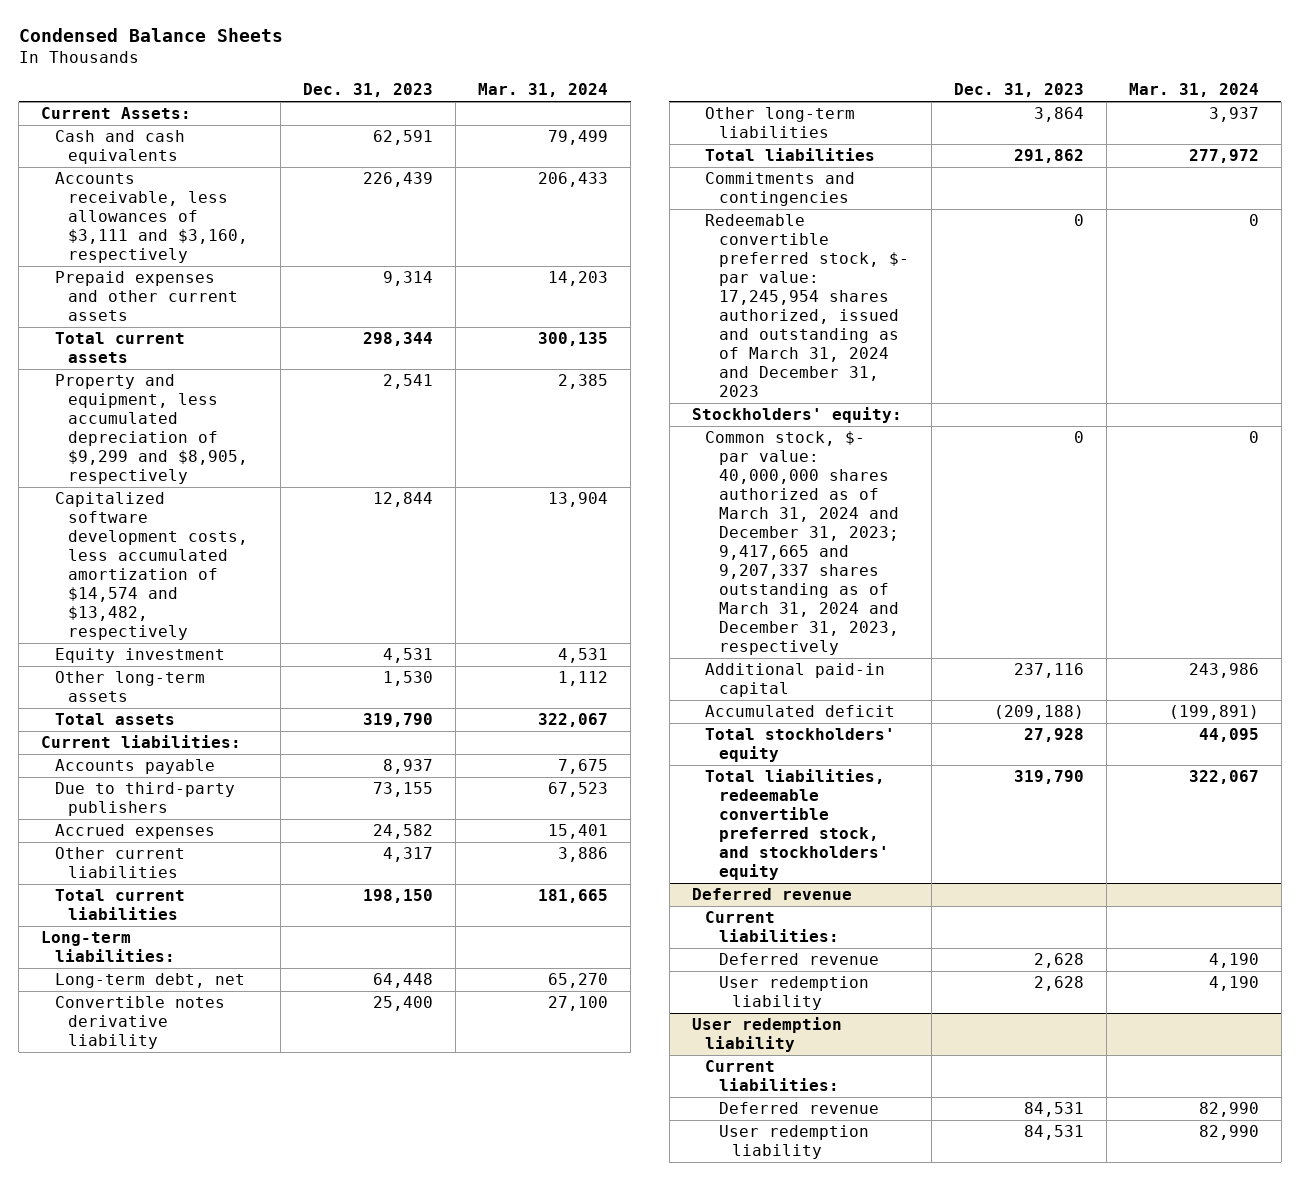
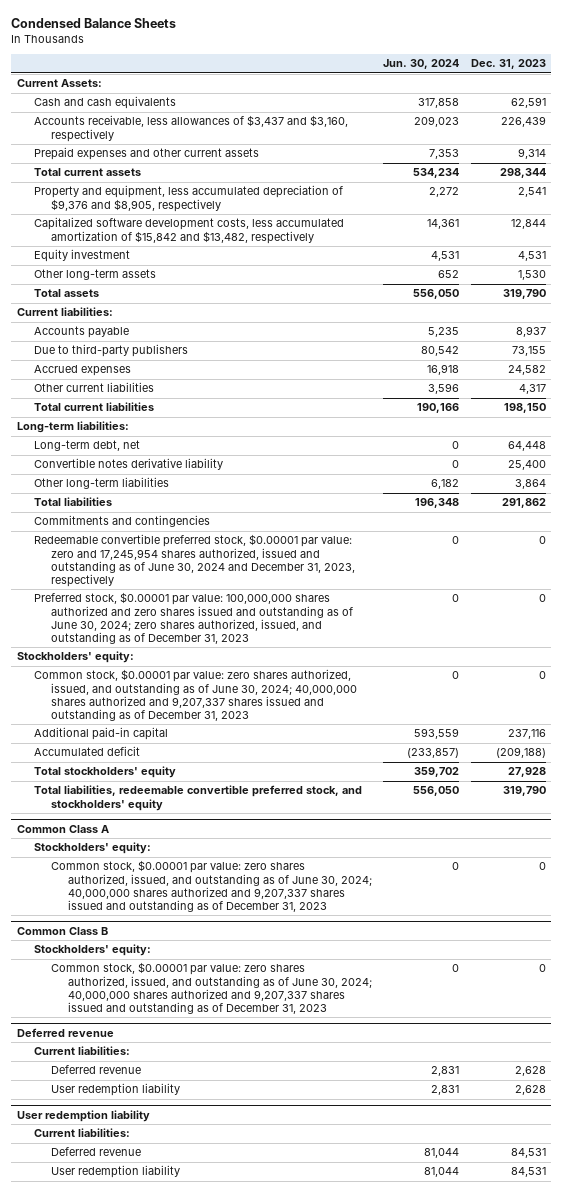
[478,83,609,98] Mar. 31, 2024 -> none
none -> [383,59,460,70] Jun. 30, 2024
[54,171,248,263] Accounts receivable, less allowances of $3,111 and $3,160, respectively -> [33,115,348,142] Accounts receivable, less allowances of $3,437 and $3,160, respectively
[54,373,248,484] Property and equipment, less accumulated depreciation of $9,299 and $8,905, respectively -> [33,185,343,212] Property and equipment, less accumulated depreciation of $9,376 and $8,905, respectively
[54,491,248,640] Capitalized software development costs, less accumulated amortization of $14,574 and $13,482, respectively -> [33,217,344,244] Capitalized software development costs, less accumulated amortization of $15,842 and $13,482, respectively
[705,213,909,397] Redeemable convertible preferred stock, $- par value: 17,245,954 shares authorized, issued and outstanding as of March 31, 2024 and December 31, 2023 -> [33,534,355,588] Redeemable convertible preferred stock, $0.00001 par value: zero and 17,245,954 shares authorized, issued and outstanding as of June 30, 2024 and December 31, 2023, respectively
none -> [33,592,353,645] Preferred stock, $0.00001 par value: 100,000,000 shares authorized and zero shares issued and outstanding as of June 30, 2024; zero shares authorized, issued, and outstanding as of December 31, 2023
[705,430,899,655] Common stock, $- par value: 40,000,000 shares authorized as of March 31, 2024 and December 31, 2023; 9,417,665 and 9,207,337 shares outstanding as of March 31, 2024 and December 31, 2023, respectively -> [33,669,357,722] Common stock, $0.00001 par value: zero shares authorized, issued, and outstanding as of June 30, 2024; 40,000,000 shares authorized and 9,207,337 shares issued and outstanding as of December 31, 2023
none -> [17,824,110,833] Common Class A
none -> [33,842,151,855] Stockholders' equity:
none -> [50,860,372,913] Common stock, $0.00001 par value: zero shares authorized, issued, and outstanding as of June 30, 2024; 40,000,000 shares authorized and 9,207,337 shares issued and outstanding as of December 31, 2023
none -> [17,926,109,935] Common Class B
none -> [33,944,151,957] Stockholders' equity:
none -> [50,962,372,1015] Common stock, $0.00001 par value: zero shares authorized, issued, and outstanding as of June 30, 2024; 40,000,000 shares authorized and 9,207,337 shares issued and outstanding as of December 31, 2023

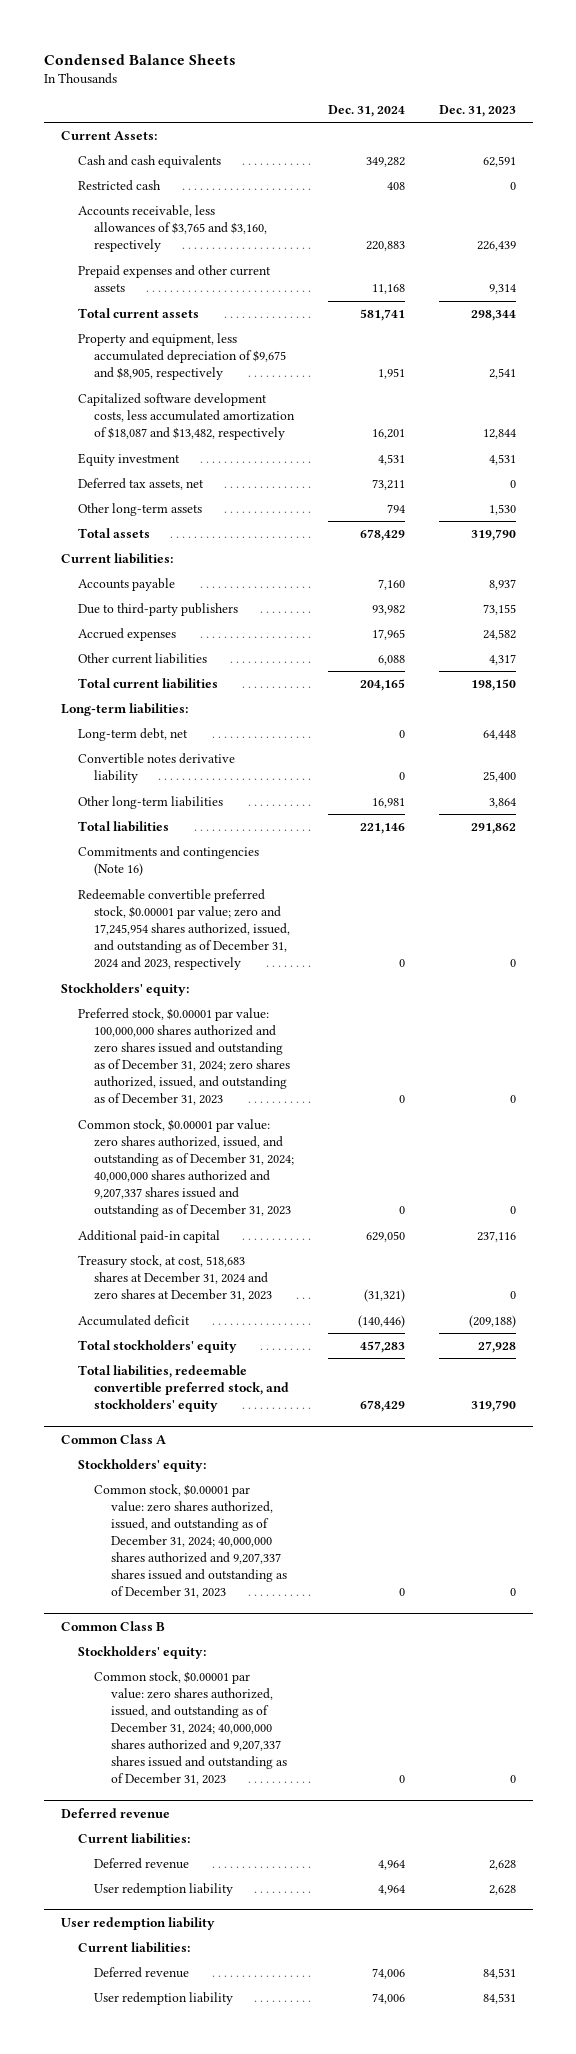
[383,59,460,70] Jun. 30, 2024 -> none
none -> [328,104,406,117] Dec. 31, 2024
none -> [77,180,161,192] Restricted cash
[33,115,348,142] Accounts receivable, less allowances of $3,437 and $3,160, respectively -> [77,205,268,253] Accounts receivable, less allowances of $3,765 and $3,160, respectively
[33,185,343,212] Property and equipment, less accumulated depreciation of $9,376 and $8,905, respectively -> [77,333,287,381] Property and equipment, less accumulated depreciation of $9,675 and $8,905, respectively
[33,217,344,244] Capitalized software development costs, less accumulated amortization of $15,842 and $13,482, respectively -> [77,393,296,441] Capitalized software development costs, less accumulated amortization of $18,087 and $13,482, respectively
none -> [77,478,204,491] Deferred tax assets, net
[33,592,353,645] Preferred stock, $0.00001 par value: 100,000,000 shares authorized and zero shares issued and outstanding as of June 30, 2024; zero shares authorized, issued, and outstanding as of December 31, 2023 -> none
[33,515,210,528] Commitments and contingencies -> [77,846,259,877] Commitments and contingencies (Note 16)
[33,534,355,588] Redeemable convertible preferred stock, $0.00001 par value: zero and 17,245,954 shares authorized, issued and outstanding as of June 30, 2024 and December 31, 2023, respectively -> [77,889,291,971] Redeemable convertible preferred stock, $0.00001 par value; zero and 17,245,954 shares authorized, issued, and outstanding as of December 31, 2024 and 2023, respectively
none -> [77,1008,291,1106] Preferred stock, $0.00001 par value: 100,000,000 shares authorized and zero shares issued and outstanding as of December 31, 2024; zero shares authorized, issued, and outstanding as of December 31, 2023
[33,669,357,722] Common stock, $0.00001 par value: zero shares authorized, issued, and outstanding as of June 30, 2024; 40,000,000 shares authorized and 9,207,337 shares issued and outstanding as of December 31, 2023 -> [77,1119,295,1218] Common stock, $0.00001 par value: zero shares authorized, issued, and outstanding as of December 31, 2024; 40,000,000 shares authorized and 9,207,337 shares issued and outstanding as of December 31, 2023
none -> [77,1255,273,1302] Treasury stock, at cost, 518,683 shares at December 31, 2024 and zero shares at December 31, 2023
[50,860,372,913] Common stock, $0.00001 par value: zero shares authorized, issued, and outstanding as of June 30, 2024; 40,000,000 shares authorized and 9,207,337 shares issued and outstanding as of December 31, 2023 -> [94,1484,288,1599] Common stock, $0.00001 par value: zero shares authorized, issued, and outstanding as of December 31, 2024; 40,000,000 shares authorized and 9,207,337 shares issued and outstanding as of December 31, 2023
[50,962,372,1015] Common stock, $0.00001 par value: zero shares authorized, issued, and outstanding as of June 30, 2024; 40,000,000 shares authorized and 9,207,337 shares issued and outstanding as of December 31, 2023 -> [94,1671,288,1786] Common stock, $0.00001 par value: zero shares authorized, issued, and outstanding as of December 31, 2024; 40,000,000 shares authorized and 9,207,337 shares issued and outstanding as of December 31, 2023

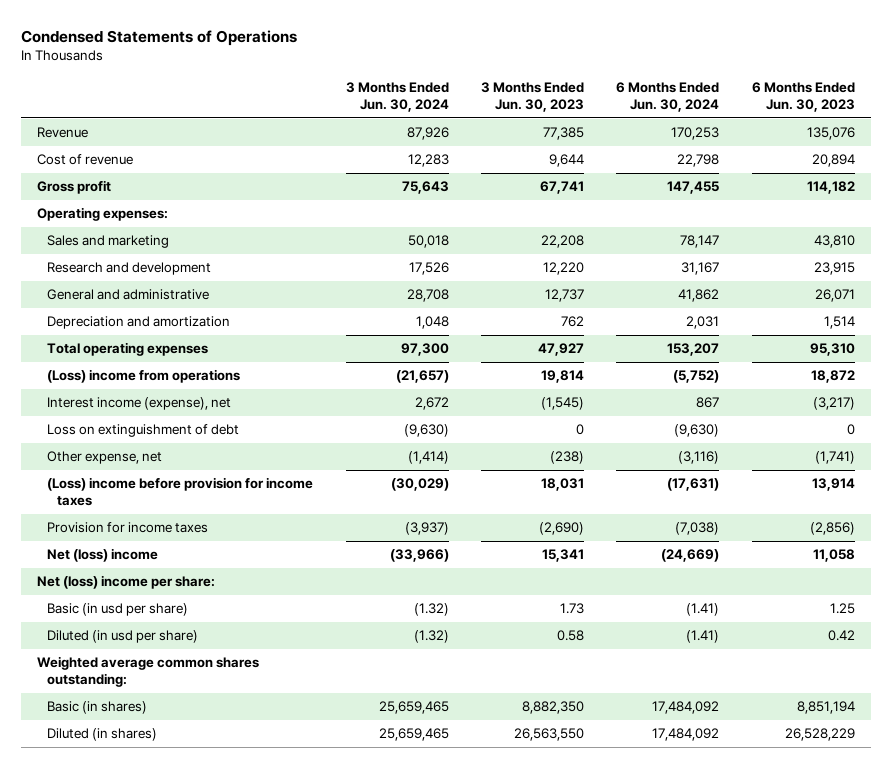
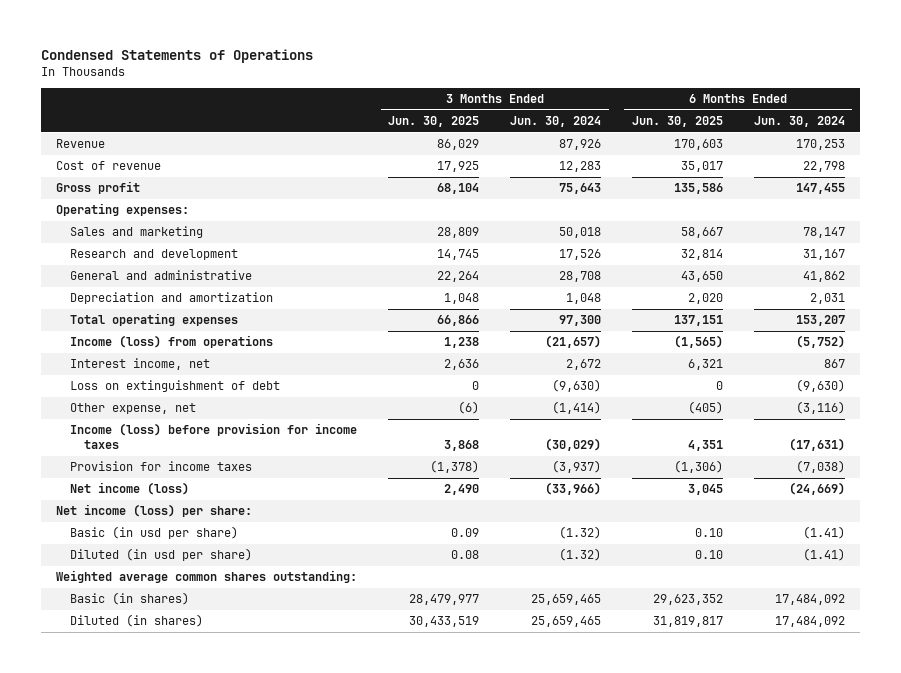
[481,81,585,112] 3 Months Ended Jun. 30, 2023 -> none
[751,81,855,112] 6 Months Ended Jun. 30, 2023 -> none
none -> [388,115,480,127] Jun. 30, 2025
none -> [631,115,723,127] Jun. 30, 2025
[47,369,241,384] (Loss) income from operations -> [69,335,273,349] Income (loss) from operations
[47,397,232,411] Interest income (expense), net -> [69,358,210,371] Interest income, net
[47,477,314,507] (Loss) income before provision for income taxes -> [69,423,357,450] Income (loss) before provision for income taxes
[47,548,159,563] Net (loss) income -> [69,482,189,496] Net income (loss)
[37,575,216,590] Net (loss) income per share: -> [56,504,253,518] Net income (loss) per share:

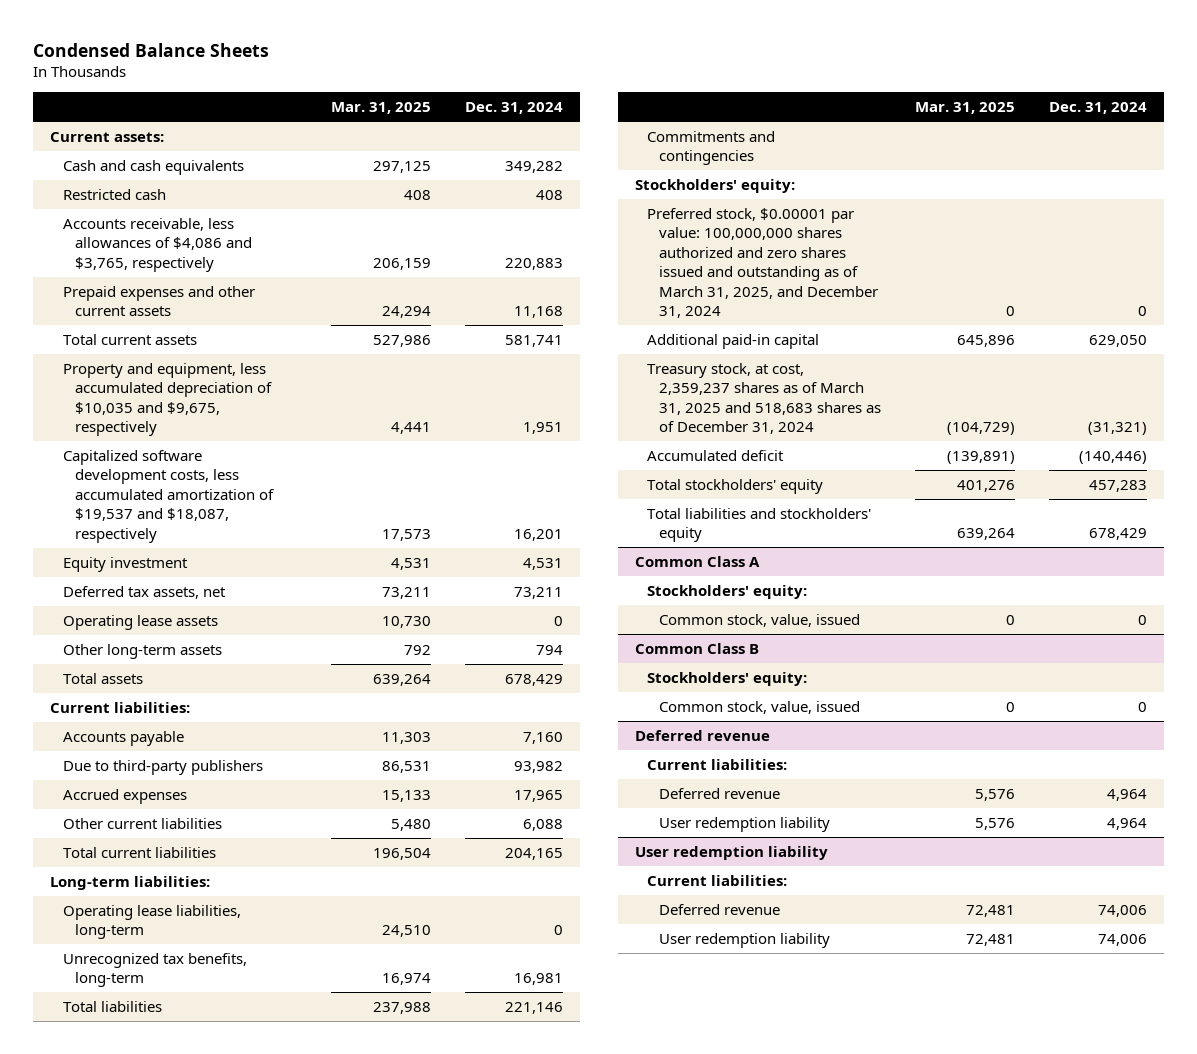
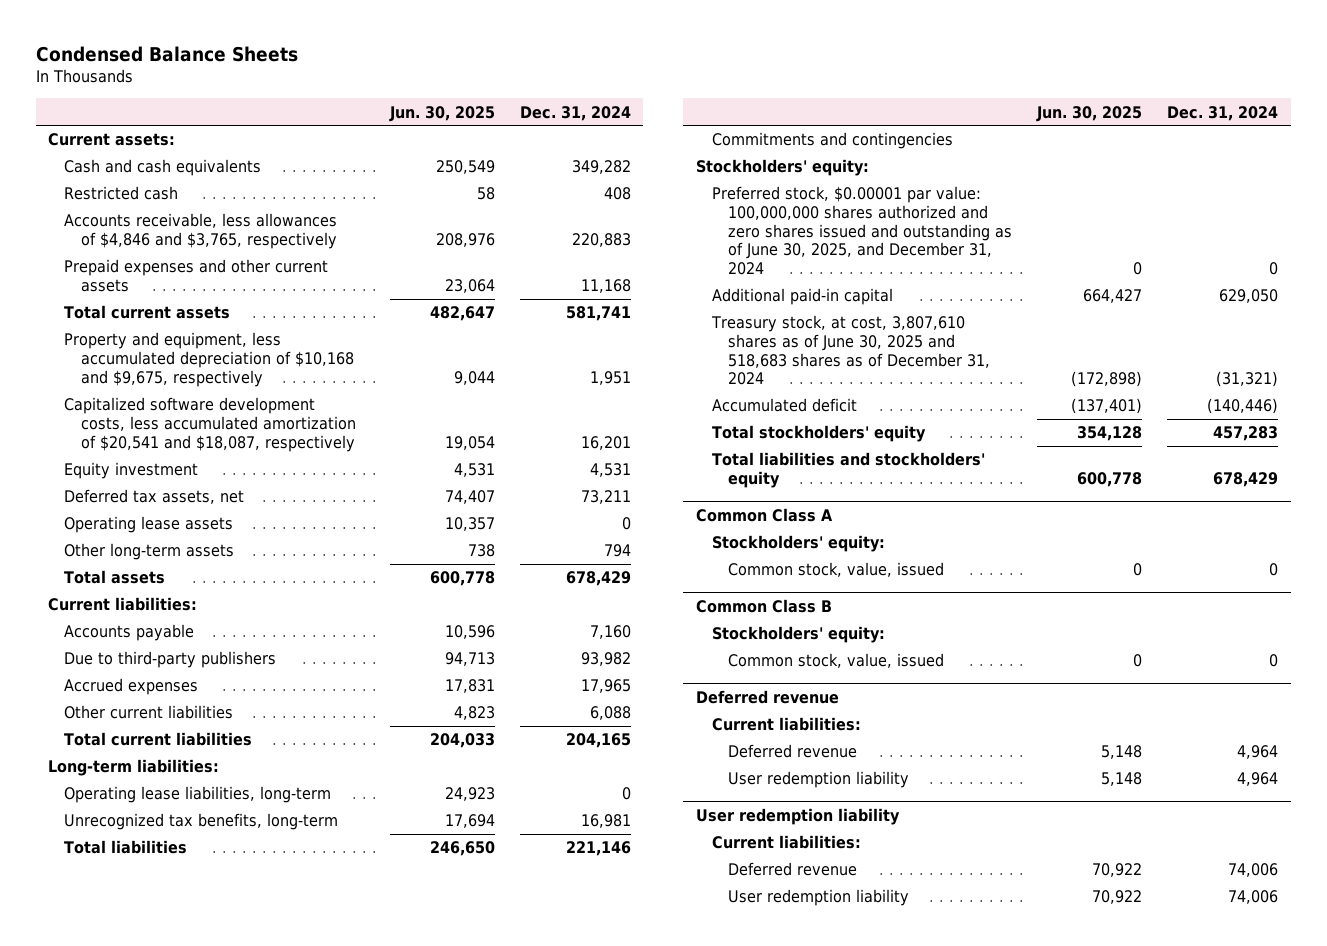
[330,102,431,115] Mar. 31, 2025 -> none
none -> [388,105,495,122] Jun. 30, 2025
[62,217,252,272] Accounts receivable, less allowances of $4,086 and $3,765, respectively -> [64,213,338,250] Accounts receivable, less allowances of $4,846 and $3,765, respectively
[62,362,272,437] Property and equipment, less accumulated depreciation of $10,035 and $9,675, respectively -> [64,332,354,387] Property and equipment, less accumulated depreciation of $10,168 and $9,675, respectively
[62,449,274,543] Capitalized software development costs, less accumulated amortization of $19,537 and $18,087, respectively -> [64,397,356,452] Capitalized software development costs, less accumulated amortization of $20,541 and $18,087, respectively
[646,207,878,319] Preferred stock, $0.00001 par value: 100,000,000 shares authorized and zero shares issued and outstanding as of March 31, 2025, and December 31, 2024 -> [711,186,1012,276] Preferred stock, $0.00001 par value: 100,000,000 shares authorized and zero shares issued and outstanding as of June 30, 2025, and December 31, 2024
[646,362,881,435] Treasury stock, at cost, 2,359,237 shares as of March 31, 2025 and 518,683 shares as of December 31, 2024 -> [710,315,990,386] Treasury stock, at cost, 3,807,610 shares as of June 30, 2025 and 518,683 shares as of December 31, 2024

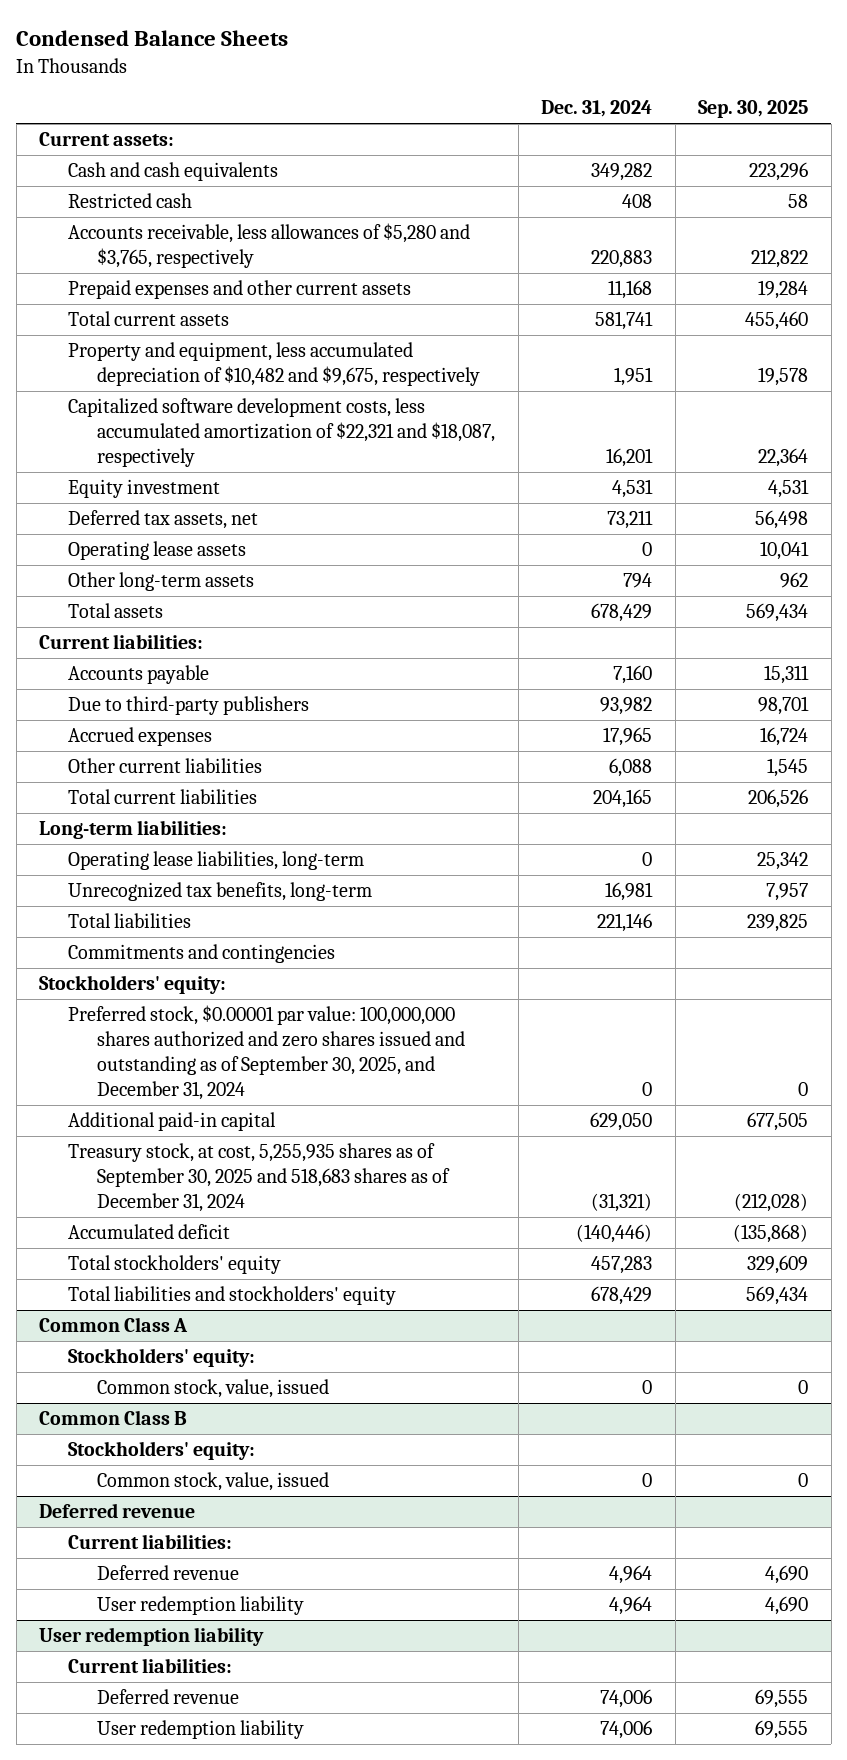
[388,105,495,122] Jun. 30, 2025 -> none
none -> [698,100,809,119] Sep. 30, 2025
[64,213,338,250] Accounts receivable, less allowances of $4,846 and $3,765, respectively -> [68,223,471,269] Accounts receivable, less allowances of $5,280 and $3,765, respectively
[64,332,354,387] Property and equipment, less accumulated depreciation of $10,168 and $9,675, respectively -> [68,342,481,387] Property and equipment, less accumulated depreciation of $10,482 and $9,675, respectively
[64,397,356,452] Capitalized software development costs, less accumulated amortization of $20,541 and $18,087, respectively -> [68,398,496,467] Capitalized software development costs, less accumulated amortization of $22,321 and $18,087, respectively
[711,186,1012,276] Preferred stock, $0.00001 par value: 100,000,000 shares authorized and zero shares issued and outstanding as of June 30, 2025, and December 31, 2024 -> [68,1005,466,1100] Preferred stock, $0.00001 par value: 100,000,000 shares authorized and zero shares issued and outstanding as of September 30, 2025, and December 31, 2024
[710,315,990,386] Treasury stock, at cost, 3,807,610 shares as of June 30, 2025 and 518,683 shares as of December 31, 2024 -> [68,1143,451,1212] Treasury stock, at cost, 5,255,935 shares as of September 30, 2025 and 518,683 shares as of December 31, 2024

